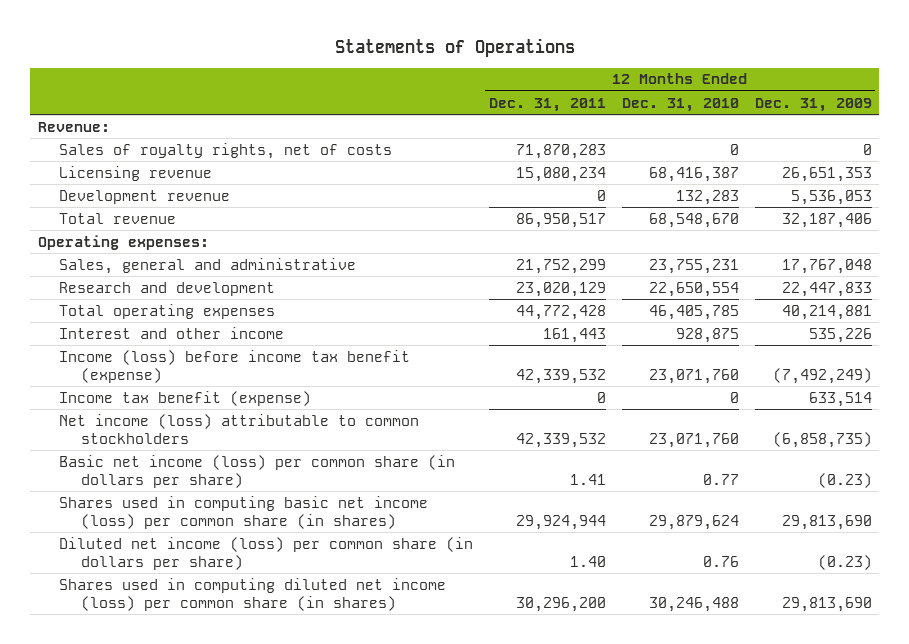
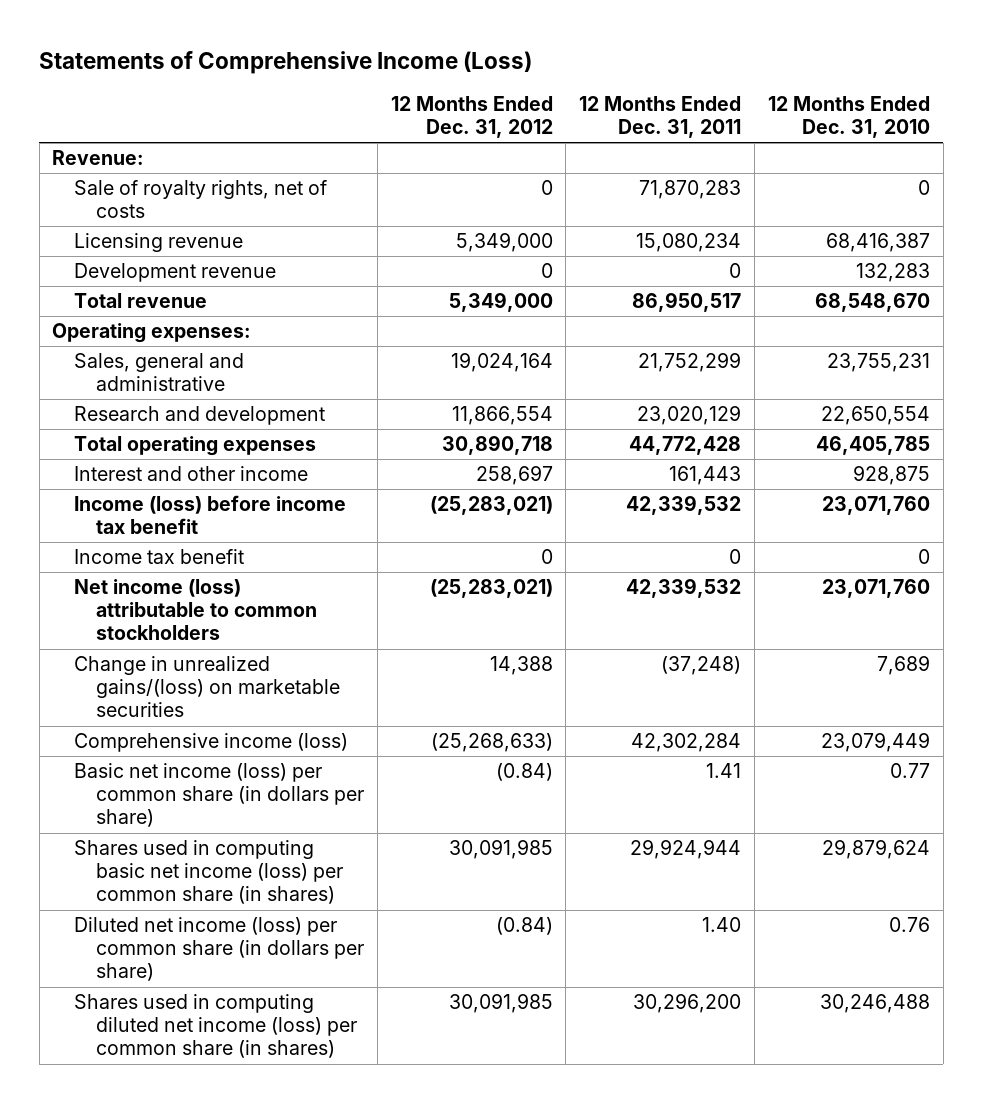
[334,37,575,57] Statements of Operations -> [39,51,533,75] Statements of Comprehensive Income (Loss)
[754,97,872,112] Dec. 31, 2009 -> none
none -> [390,95,553,138] 12 Months Ended Dec. 31, 2012
[59,142,393,159] Sales of royalty rights, net of costs -> [74,180,328,219] Sale of royalty rights, net of costs
[59,349,411,383] Income (loss) before income tax benefit (expense) -> [74,495,347,535] Income (loss) before income tax benefit
[59,390,312,406] Income tax benefit (expense) -> [74,549,245,565] Income tax benefit
none -> [74,656,340,718] Change in unrealized gains/(loss) on marketable securities
none -> [74,733,349,753] Comprehensive income (loss)

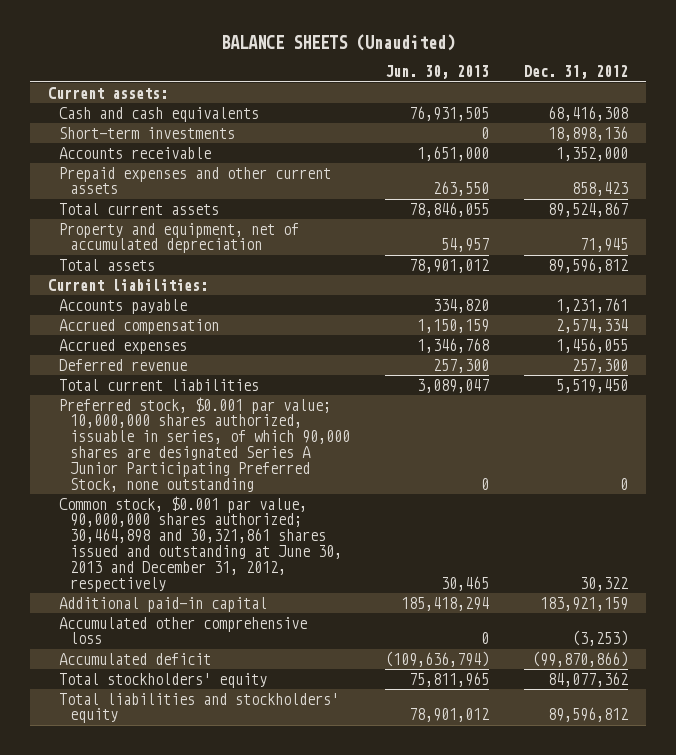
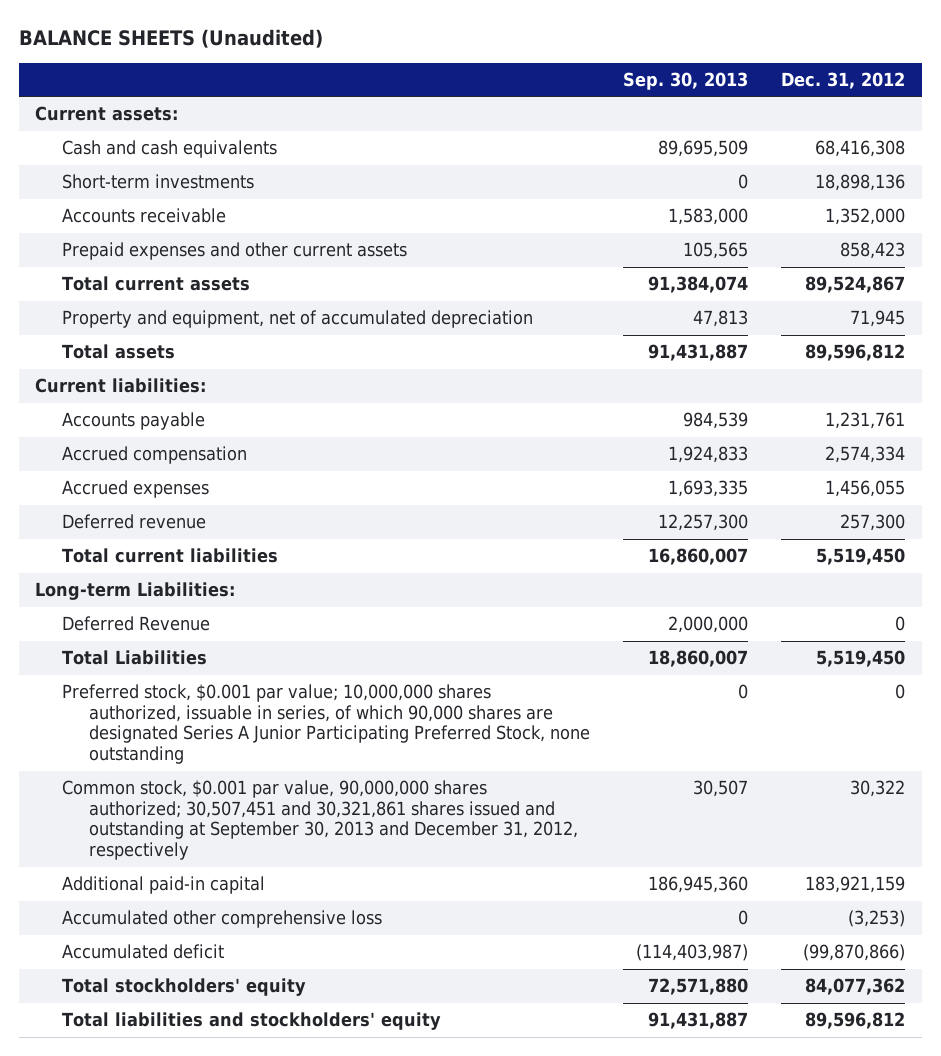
[385,65,490,80] Jun. 30, 2013 -> none
none -> [622,71,748,90] Sep. 30, 2013
none -> [35,582,236,601] Long-term Liabilities:
none -> [61,616,210,632] Deferred Revenue
none -> [61,650,207,666] Total Liabilities
[58,495,343,592] Common stock, $0.001 par value, 90,000,000 shares authorized; 30,464,898 and 30,321,861 shares issued and outstanding at June 30, 2013 and December 31, 2012, respectively -> [61,780,578,861] Common stock, $0.001 par value, 90,000,000 shares authorized; 30,507,451 and 30,321,861 shares issued and outstanding at September 30, 2013 and December 31, 2012, respectively

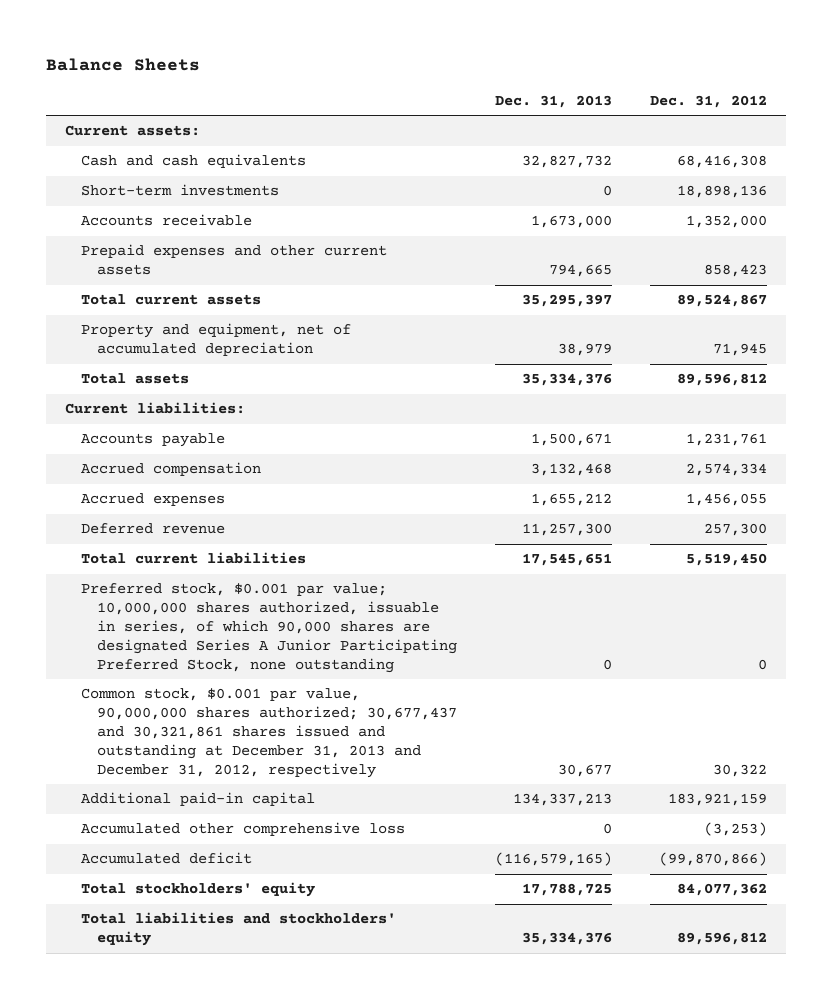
[18,29,323,49] BALANCE SHEETS (Unaudited) -> [45,58,200,72] Balance Sheets
[622,71,748,90] Sep. 30, 2013 -> none
none -> [494,94,612,108] Dec. 31, 2013
[35,582,236,601] Long-term Liabilities: -> none
[61,616,210,632] Deferred Revenue -> none
[61,650,207,666] Total Liabilities -> none
[61,780,578,861] Common stock, $0.001 par value, 90,000,000 shares authorized; 30,507,451 and 30,321,861 shares issued and outstanding at September 30, 2013 and December 31, 2012, respectively -> [80,688,457,779] Common stock, $0.001 par value, 90,000,000 shares authorized; 30,677,437 and 30,321,861 shares issued and outstanding at December 31, 2013 and December 31, 2012, respectively

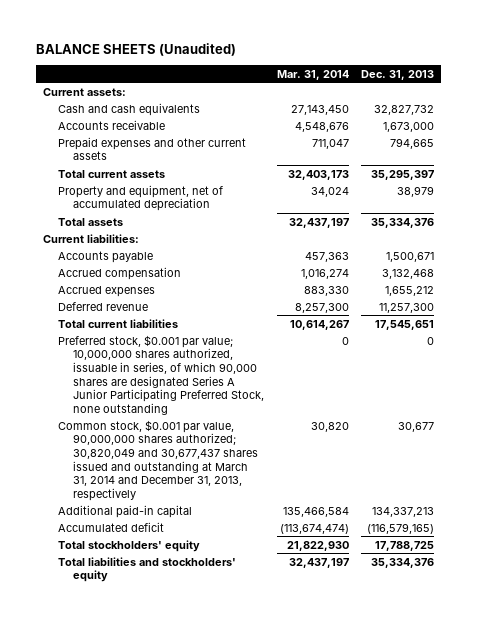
[45,58,200,72] Balance Sheets -> [36,42,237,56] BALANCE SHEETS (Unaudited)
[650,94,768,108] Dec. 31, 2012 -> none
none -> [276,69,349,80] Mar. 31, 2014
[80,184,279,197] Short-term investments -> none
[80,688,457,779] Common stock, $0.001 par value, 90,000,000 shares authorized; 30,677,437 and 30,321,861 shares issued and outstanding at December 31, 2013 and December 31, 2012, respectively -> [57,419,258,501] Common stock, $0.001 par value, 90,000,000 shares authorized; 30,820,049 and 30,677,437 shares issued and outstanding at March 31, 2014 and December 31, 2013, respectively
[80,822,405,837] Accumulated other comprehensive loss -> none

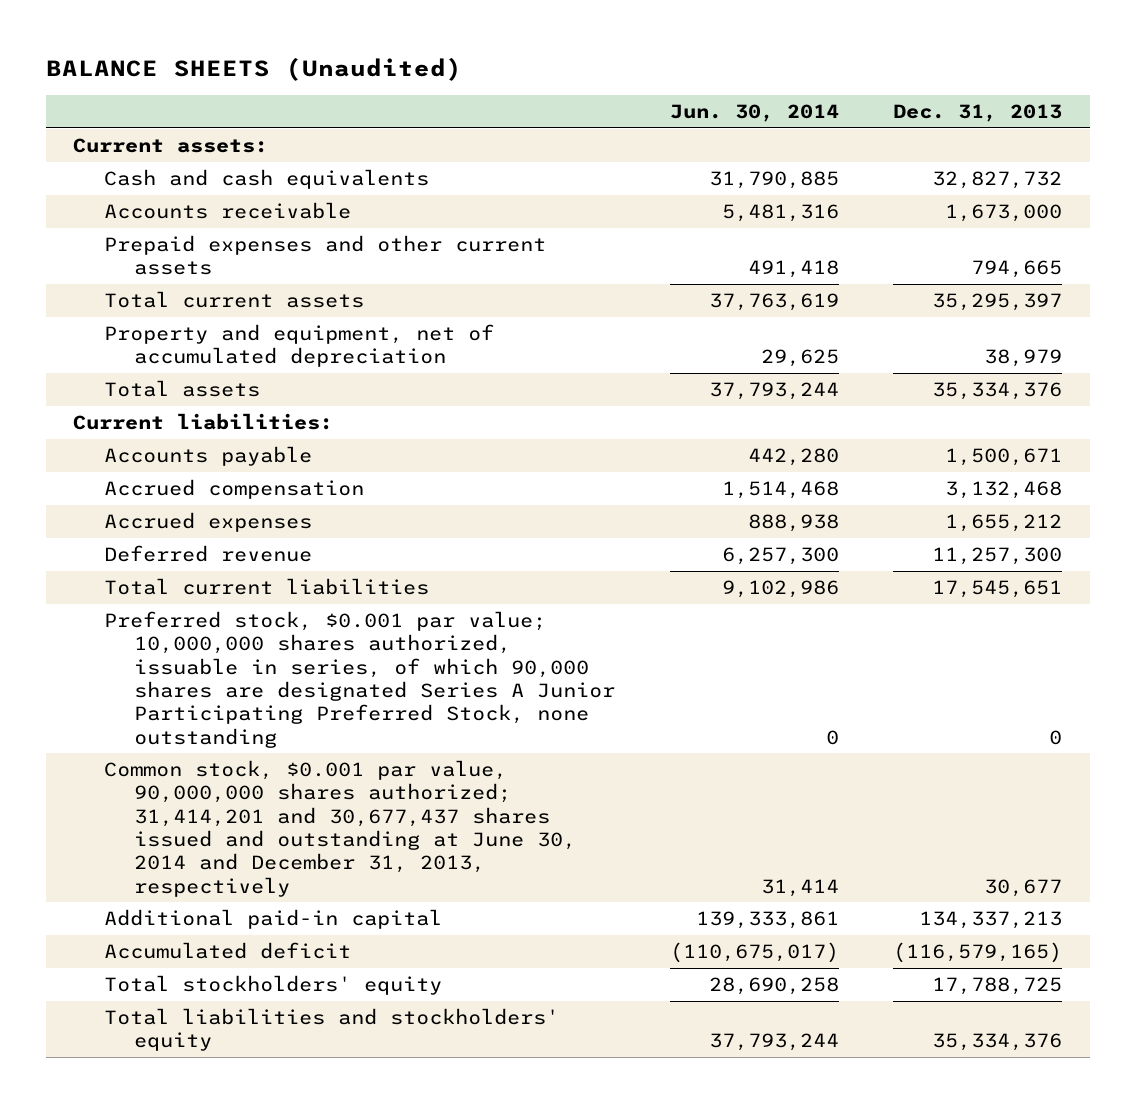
[276,69,349,80] Mar. 31, 2014 -> none
none -> [669,103,839,122] Jun. 30, 2014
[57,419,258,501] Common stock, $0.001 par value, 90,000,000 shares authorized; 30,820,049 and 30,677,437 shares issued and outstanding at March 31, 2014 and December 31, 2013, respectively -> [103,760,577,897] Common stock, $0.001 par value, 90,000,000 shares authorized; 31,414,201 and 30,677,437 shares issued and outstanding at June 30, 2014 and December 31, 2013, respectively

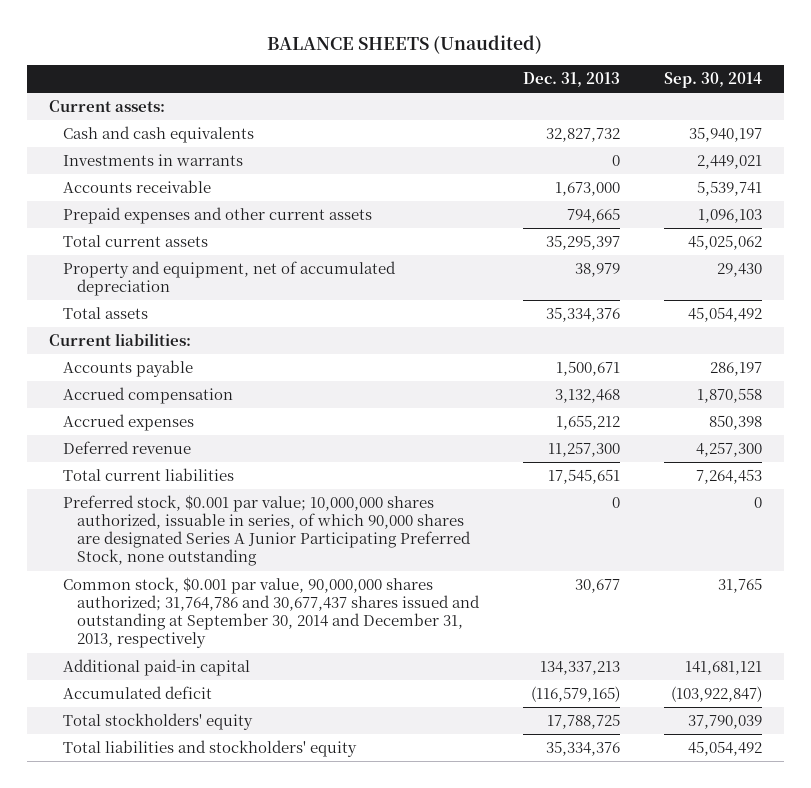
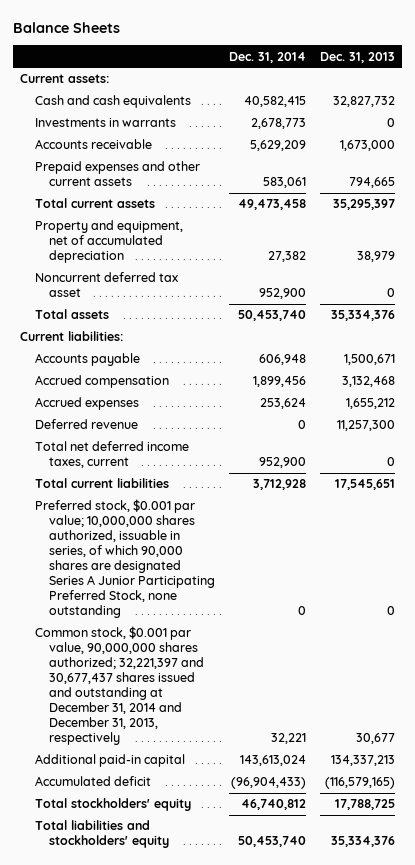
[267,34,543,54] BALANCE SHEETS (Unaudited) -> [13,21,121,33] Balance Sheets
[664,72,763,89] Sep. 30, 2014 -> none
none -> [228,51,306,63] Dec. 31, 2014
none -> [34,272,178,298] Noncurrent deferred tax asset
none -> [34,441,189,469] Total net deferred income taxes, current
[62,577,481,649] Common stock, $0.001 par value, 90,000,000 shares authorized; 31,764,786 and 30,677,437 shares issued and outstanding at September 30, 2014 and December 31, 2013, respectively -> [34,626,205,746] Common stock, $0.001 par value, 90,000,000 shares authorized; 32,221,397 and 30,677,437 shares issued and outstanding at December 31, 2014 and December 31, 2013, respectively

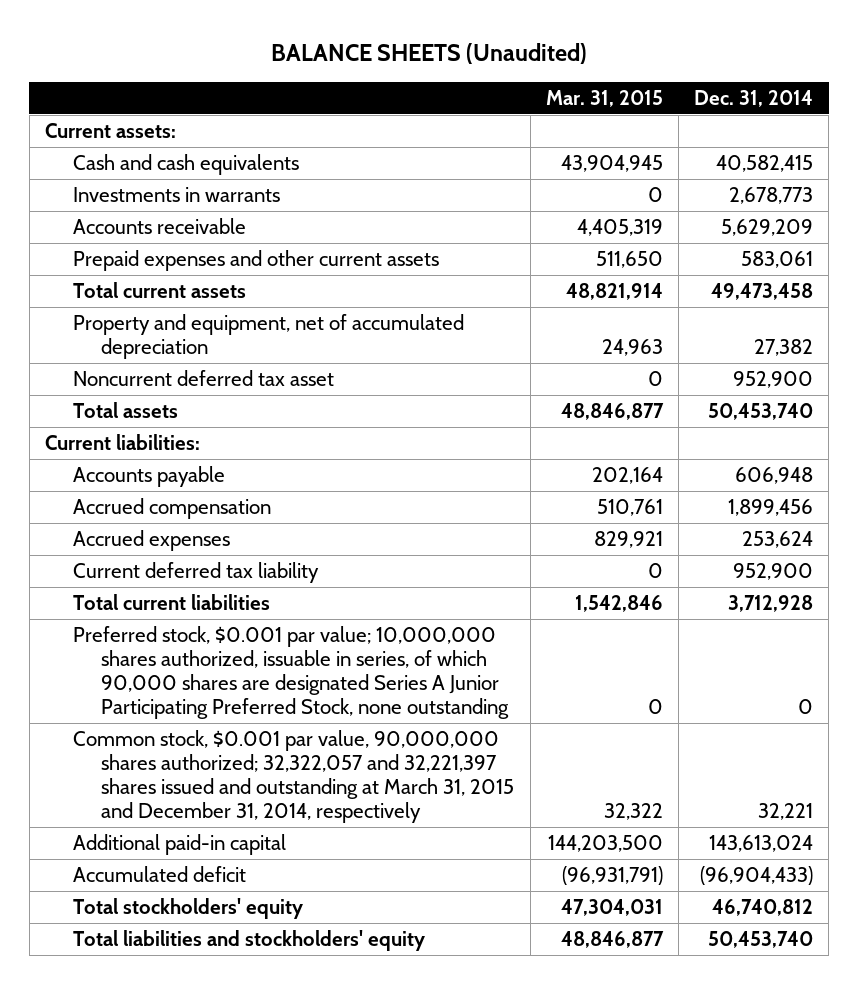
[13,21,121,33] Balance Sheets -> [271,43,588,65] BALANCE SHEETS (Unaudited)
[319,51,395,63] Dec. 31, 2013 -> none
none -> [545,89,663,107] Mar. 31, 2015
[34,419,138,430] Deferred revenue -> none
[34,441,189,469] Total net deferred income taxes, current -> [73,562,320,584] Current deferred tax liability
[34,626,205,746] Common stock, $0.001 par value, 90,000,000 shares authorized; 32,221,397 and 30,677,437 shares issued and outstanding at December 31, 2014 and December 31, 2013, respectively -> [73,730,515,824] Common stock, $0.001 par value, 90,000,000 shares authorized; 32,322,057 and 32,221,397 shares issued and outstanding at March 31, 2015 and December 31, 2014, respectively

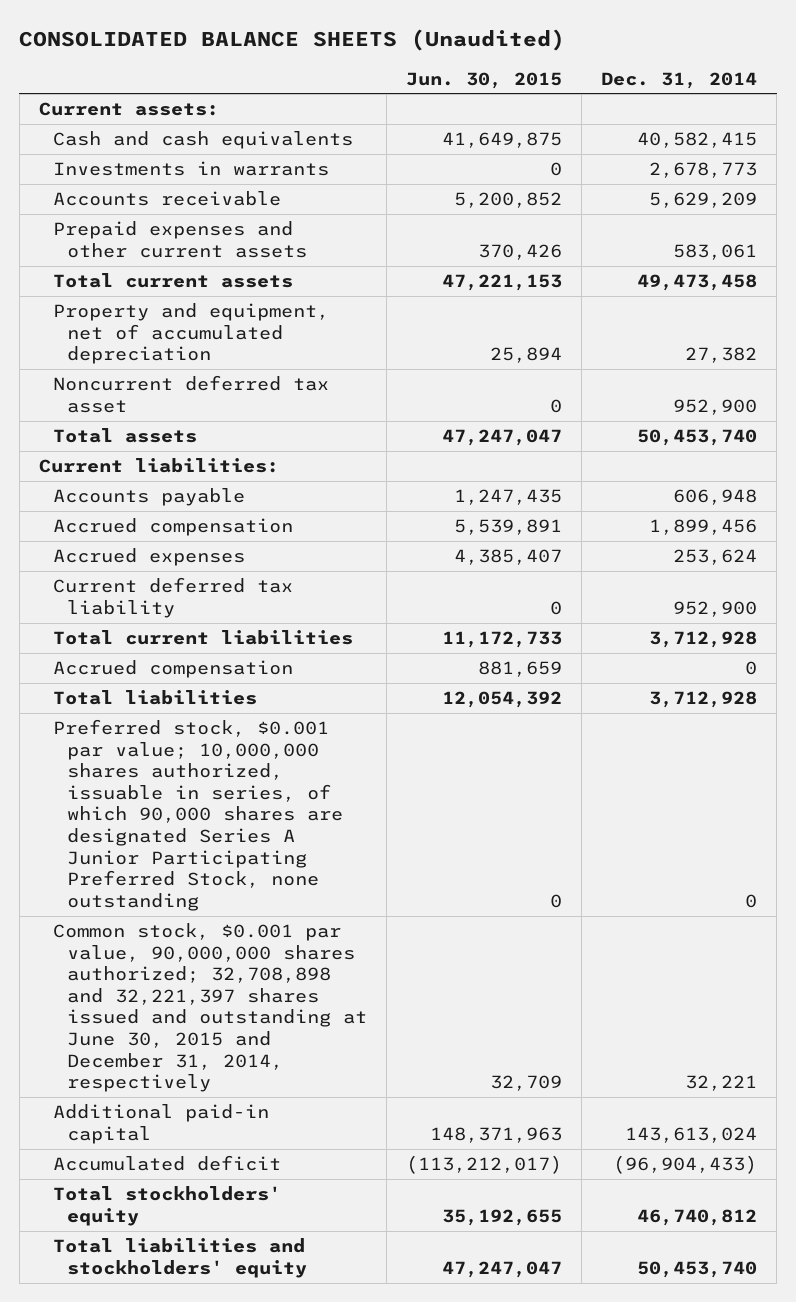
[271,43,588,65] BALANCE SHEETS (Unaudited) -> [19,29,566,52] CONSOLIDATED BALANCE SHEETS (Unaudited)
[545,89,663,107] Mar. 31, 2015 -> none
none -> [405,71,562,89] Jun. 30, 2015
none -> [52,660,293,679] Accrued compensation
none -> [52,690,257,706] Total liabilities
[73,730,515,824] Common stock, $0.001 par value, 90,000,000 shares authorized; 32,322,057 and 32,221,397 shares issued and outstanding at March 31, 2015 and December 31, 2014, respectively -> [52,923,367,1093] Common stock, $0.001 par value, 90,000,000 shares authorized; 32,708,898 and 32,221,397 shares issued and outstanding at June 30, 2015 and December 31, 2014, respectively

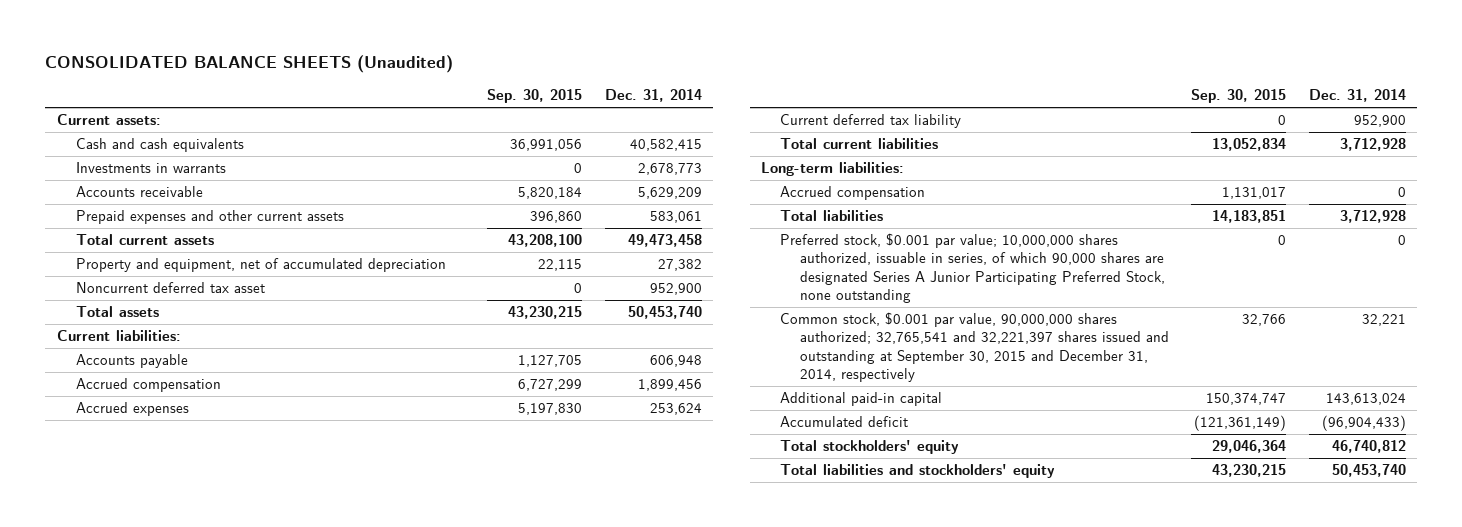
[405,71,562,89] Jun. 30, 2015 -> none
none -> [486,89,582,104] Sep. 30, 2015
none -> [760,162,904,177] Long-term liabilities:
[52,923,367,1093] Common stock, $0.001 par value, 90,000,000 shares authorized; 32,708,898 and 32,221,397 shares issued and outstanding at June 30, 2015 and December 31, 2014, respectively -> [780,312,1169,382] Common stock, $0.001 par value, 90,000,000 shares authorized; 32,765,541 and 32,221,397 shares issued and outstanding at September 30, 2015 and December 31, 2014, respectively

